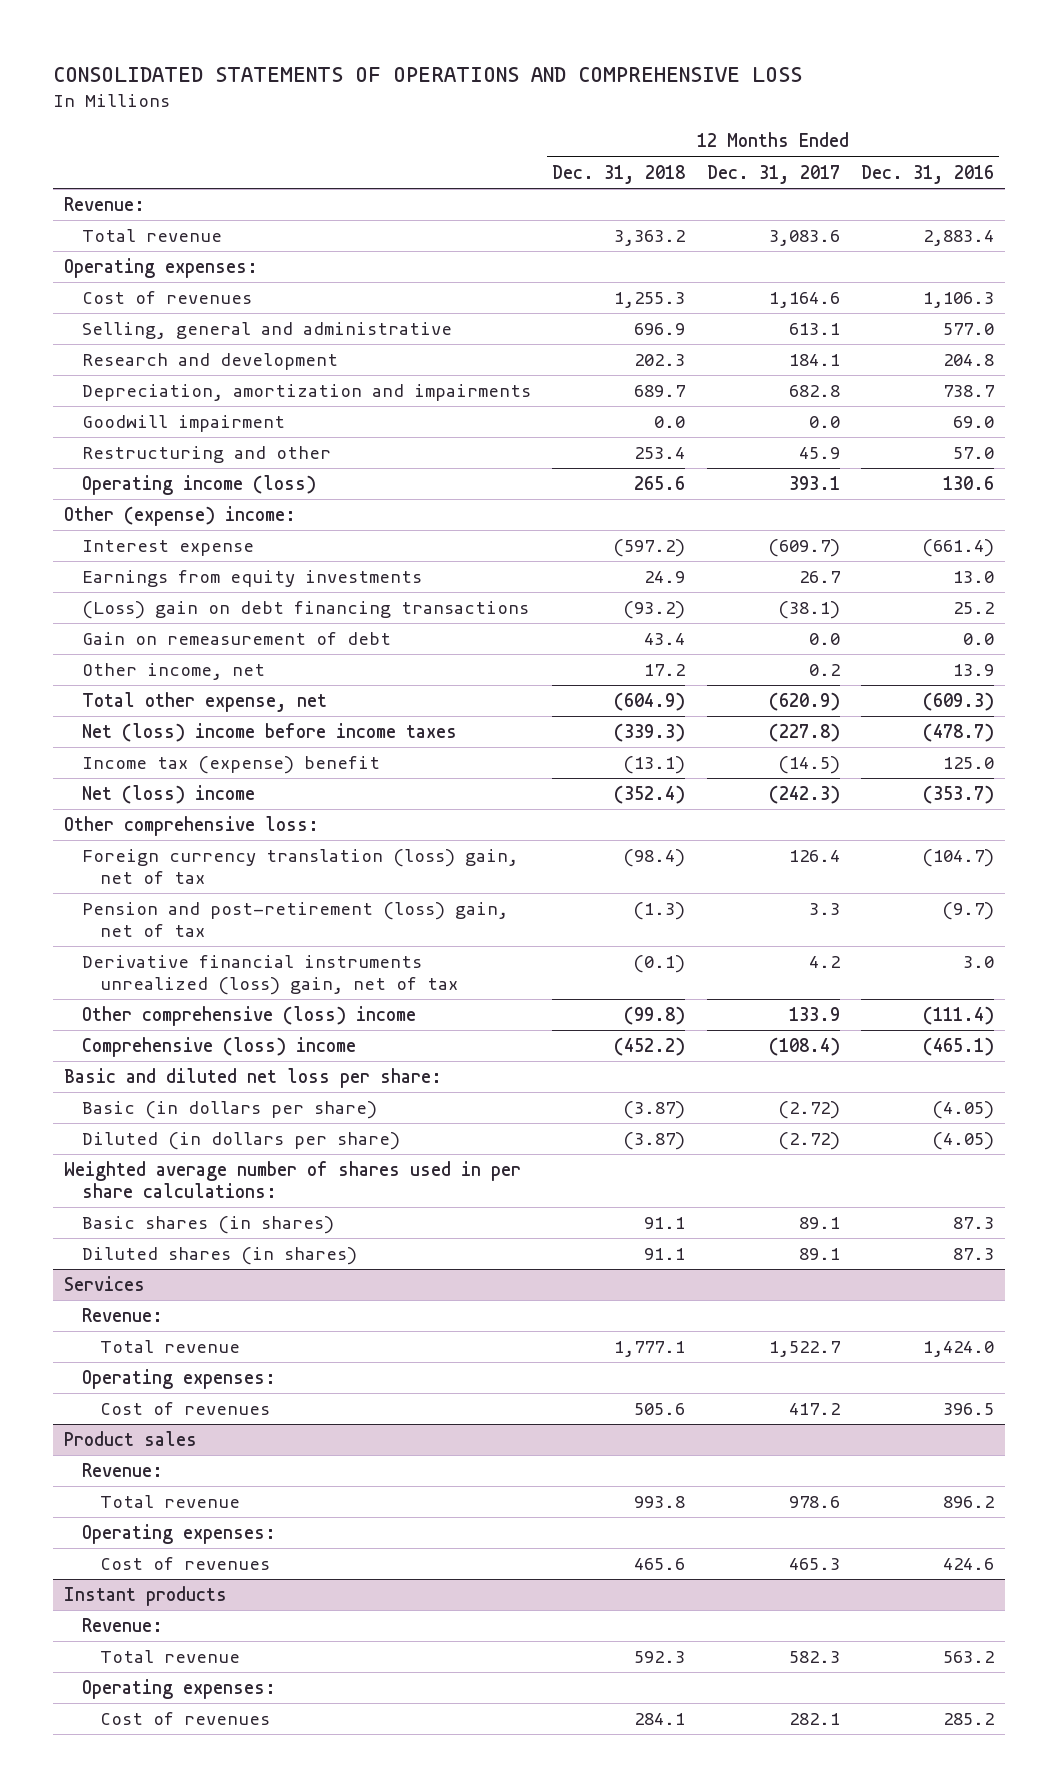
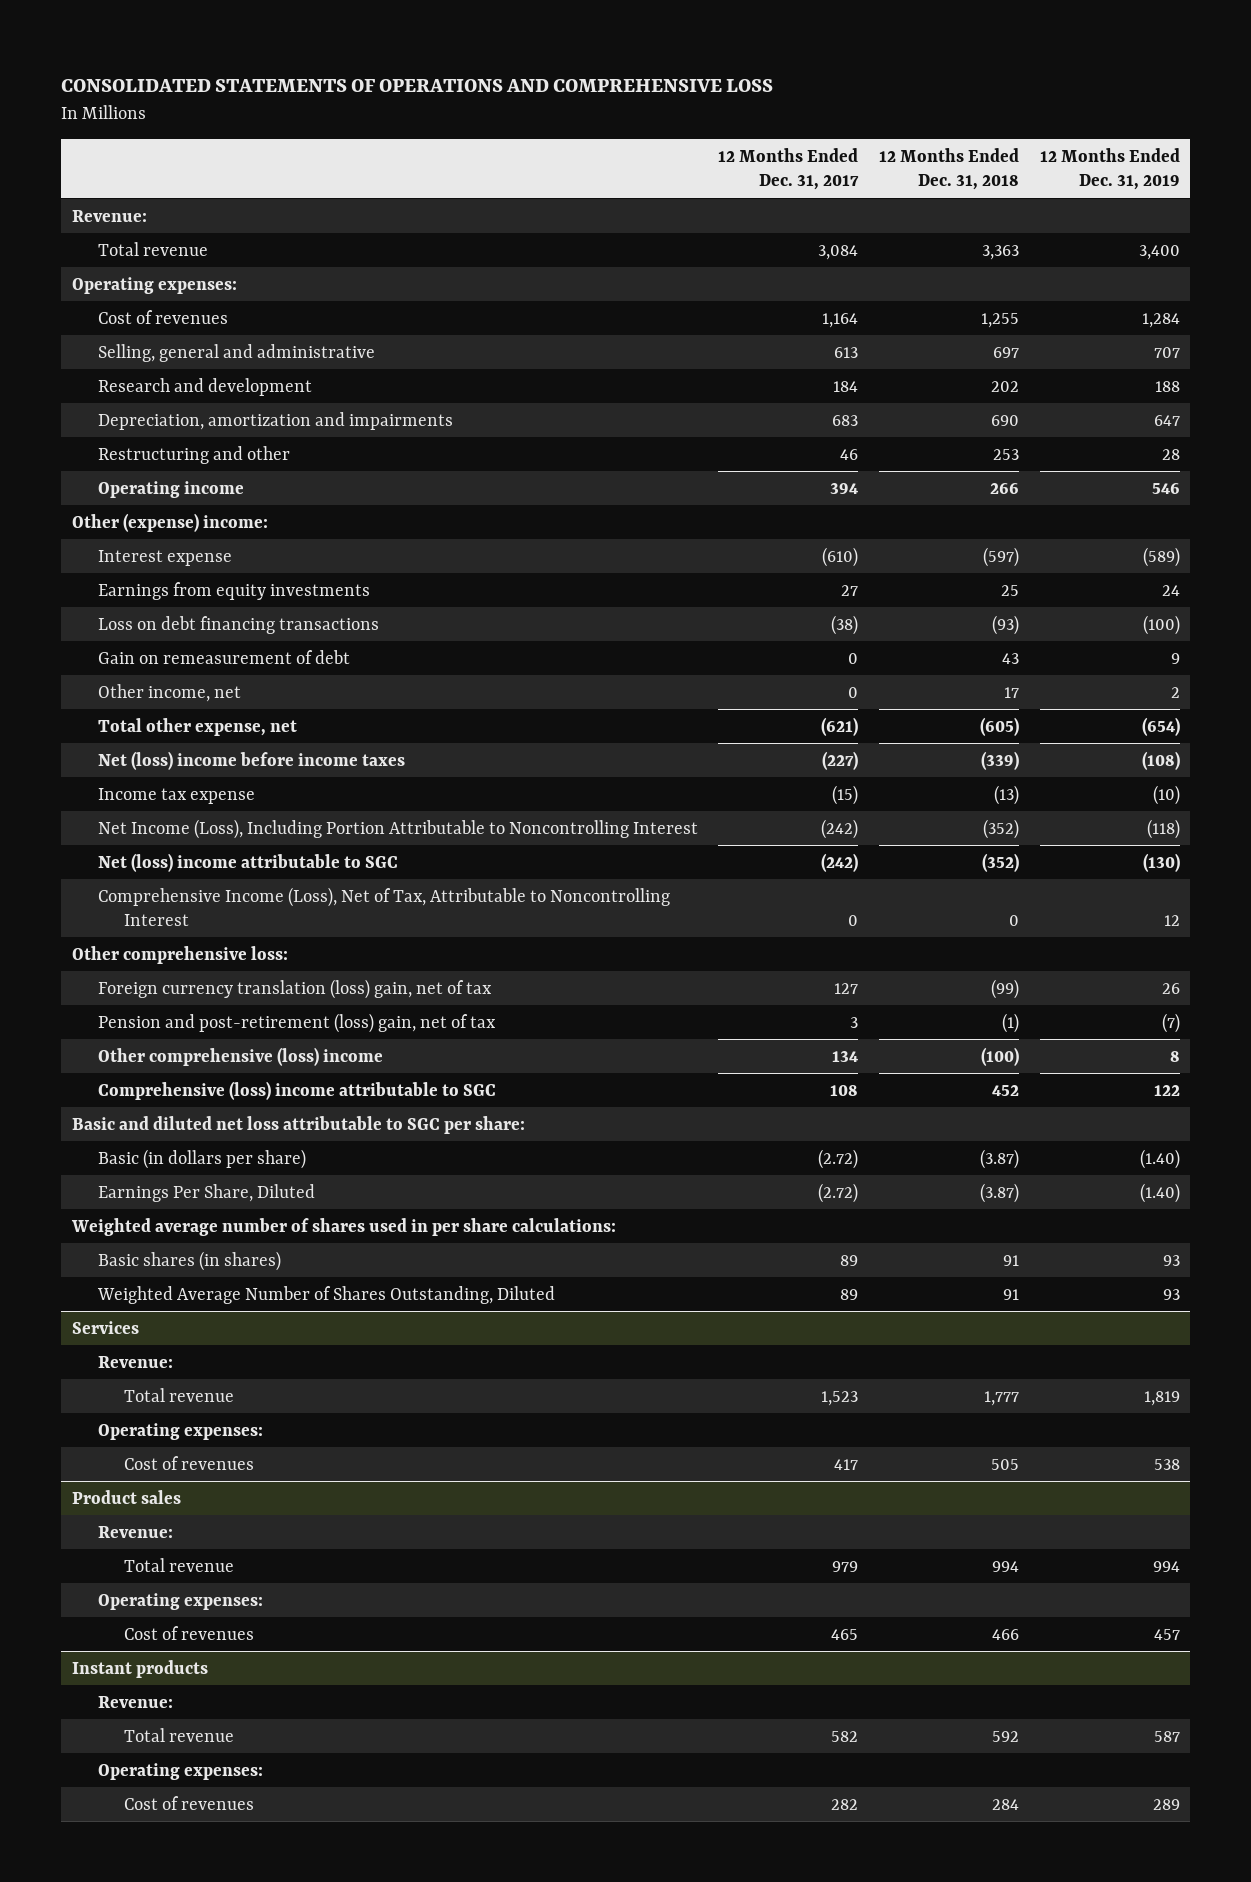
[860,164,994,184] Dec. 31, 2016 -> none
none -> [1039,148,1180,191] 12 Months Ended Dec. 31, 2019
[614,230,686,247] 3,363.2 -> [981,244,1019,260] 3,363
[768,230,840,247] 3,083.6 -> [818,244,859,260] 3,084
[81,415,285,433] Goodwill impairment -> none
[614,292,686,309] 1,255.3 -> [980,312,1019,328] 1,255
[768,292,840,309] 1,164.6 -> [822,312,859,328] 1,164
[634,323,686,336] 696.9 -> [992,346,1019,358] 697
[788,323,840,336] 613.1 -> [834,346,859,358] 613
[634,354,686,367] 202.3 -> [990,380,1019,392] 202
[788,354,840,367] 184.1 -> [833,380,859,392] 184
[634,385,686,398] 689.7 -> [990,414,1019,426] 690
[788,385,840,398] 682.8 -> [832,414,859,426] 683
[634,447,686,460] 253.4 -> [992,448,1019,460] 253
[798,447,840,460] 45.9 -> [840,448,859,460] 46
[81,475,316,496] Operating income (loss) -> [97,480,244,498] Operating income
[634,476,686,491] 265.6 -> [989,482,1019,494] 266
[788,476,840,491] 393.1 -> [830,482,859,494] 394
[613,539,686,558] (597.2) -> [982,546,1019,567] (597)
[767,539,840,558] (609.7) -> [822,546,859,567] (610)
[644,571,686,584] 24.9 -> [1000,584,1019,596] 25
[798,571,840,584] 26.7 -> [841,584,859,596] 27
[81,601,529,620] (Loss) gain on debt financing transactions -> [97,615,379,634] Loss on debt financing transactions
[623,601,686,620] (93.2) -> [991,614,1019,635] (93)
[777,601,840,620] (38.1) -> [831,614,859,635] (38)
[644,633,686,646] 43.4 -> [1001,652,1019,664] 43
[808,633,840,646] 0.0 -> [848,652,859,664] 0
[644,664,686,677] 17.2 -> [1003,686,1019,698] 17
[808,664,840,677] 0.2 -> [848,686,859,698] 0
[614,692,686,712] (604.9) -> [979,716,1019,736] (605)
[768,692,840,712] (620.9) -> [821,716,859,736] (621)
[614,723,686,743] (339.3) -> [980,750,1019,770] (339)
[768,723,840,743] (227.8) -> [822,750,859,770] (227)
[81,756,380,775] Income tax (expense) benefit -> [97,787,255,804] Income tax expense
[623,756,686,775] (13.1) -> [993,784,1019,805] (13)
[777,756,840,775] (14.5) -> [832,784,859,805] (15)
none -> [97,818,698,839] Net Income (Loss), Including Portion Attributable to Noncontrolling Interest
[81,785,255,805] Net (loss) income -> [97,852,398,872] Net (loss) income attributable to SGC
[614,785,686,805] (352.4) -> [981,852,1019,872] (352)
[768,785,840,805] (242.3) -> [821,852,859,872] (242)
none -> [97,886,670,926] Comprehensive Income (Loss), Net of Tax, Attributable to Noncontrolling Interest
[81,955,459,995] Derivative financial instruments unrealized (loss) gain, net of tax -> none
[623,849,686,868] (98.4) -> [990,978,1019,999] (99)
[788,850,840,863] 126.4 -> [834,982,859,994] 127
[633,902,686,921] (1.3) -> [1001,1012,1019,1033] (1)
[808,903,840,916] 3.3 -> [850,1016,859,1028] 3
[624,1006,686,1026] (99.8) -> [980,1046,1019,1066] (100)
[788,1007,840,1022] 133.9 -> [832,1050,859,1062] 134
[81,1037,356,1058] Comprehensive (loss) income -> [97,1080,496,1100] Comprehensive (loss) income attributable to SGC
[614,1037,686,1057] (452.2) -> [991,1084,1019,1096] 452
[768,1037,840,1057] (108.4) -> [830,1084,859,1096] 108
[63,1068,442,1089] Basic and diluted net loss per share: -> [71,1115,525,1134] Basic and diluted net loss attributable to SGC per share:
[81,1132,400,1151] Diluted (in dollars per share) -> [97,1183,315,1202] Earnings Per Share, Diluted
[644,1217,686,1230] 91.1 -> [1002,1254,1019,1266] 91
[798,1217,840,1230] 89.1 -> [840,1254,859,1266] 89
[81,1247,357,1266] Diluted shares (in shares) -> [96,1285,555,1304] Weighted Average Number of Shares Outstanding, Diluted
[644,1248,686,1261] 91.1 -> [1002,1288,1019,1300] 91
[798,1248,840,1261] 89.1 -> [840,1288,859,1300] 89
[614,1341,686,1358] 1,777.1 -> [983,1390,1019,1406] 1,777
[768,1341,840,1358] 1,522.7 -> [821,1390,859,1406] 1,523
[634,1403,686,1416] 505.6 -> [990,1458,1019,1470] 505
[788,1403,840,1416] 417.2 -> [834,1458,859,1470] 417
[634,1496,686,1509] 993.8 -> [991,1560,1019,1572] 994
[788,1496,840,1509] 978.6 -> [832,1560,859,1572] 979
[634,1558,686,1571] 465.6 -> [991,1628,1019,1640] 466
[788,1558,840,1571] 465.3 -> [831,1628,859,1640] 465
[634,1651,686,1664] 592.3 -> [991,1730,1019,1742] 592
[788,1651,840,1664] 582.3 -> [831,1730,859,1742] 582
[634,1713,686,1726] 284.1 -> [991,1798,1019,1810] 284
[788,1713,840,1726] 282.1 -> [831,1798,859,1810] 282

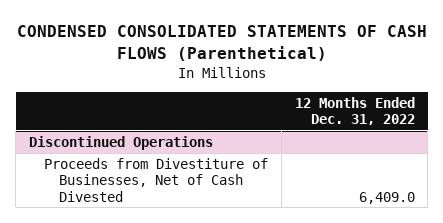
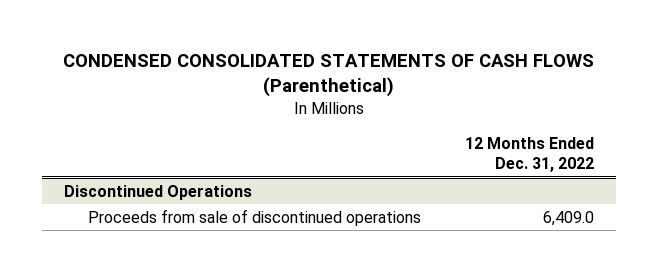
[44,157,269,202] Proceeds from Divestiture of Businesses, Net of Cash Divested -> [88,208,422,226] Proceeds from sale of discontinued operations

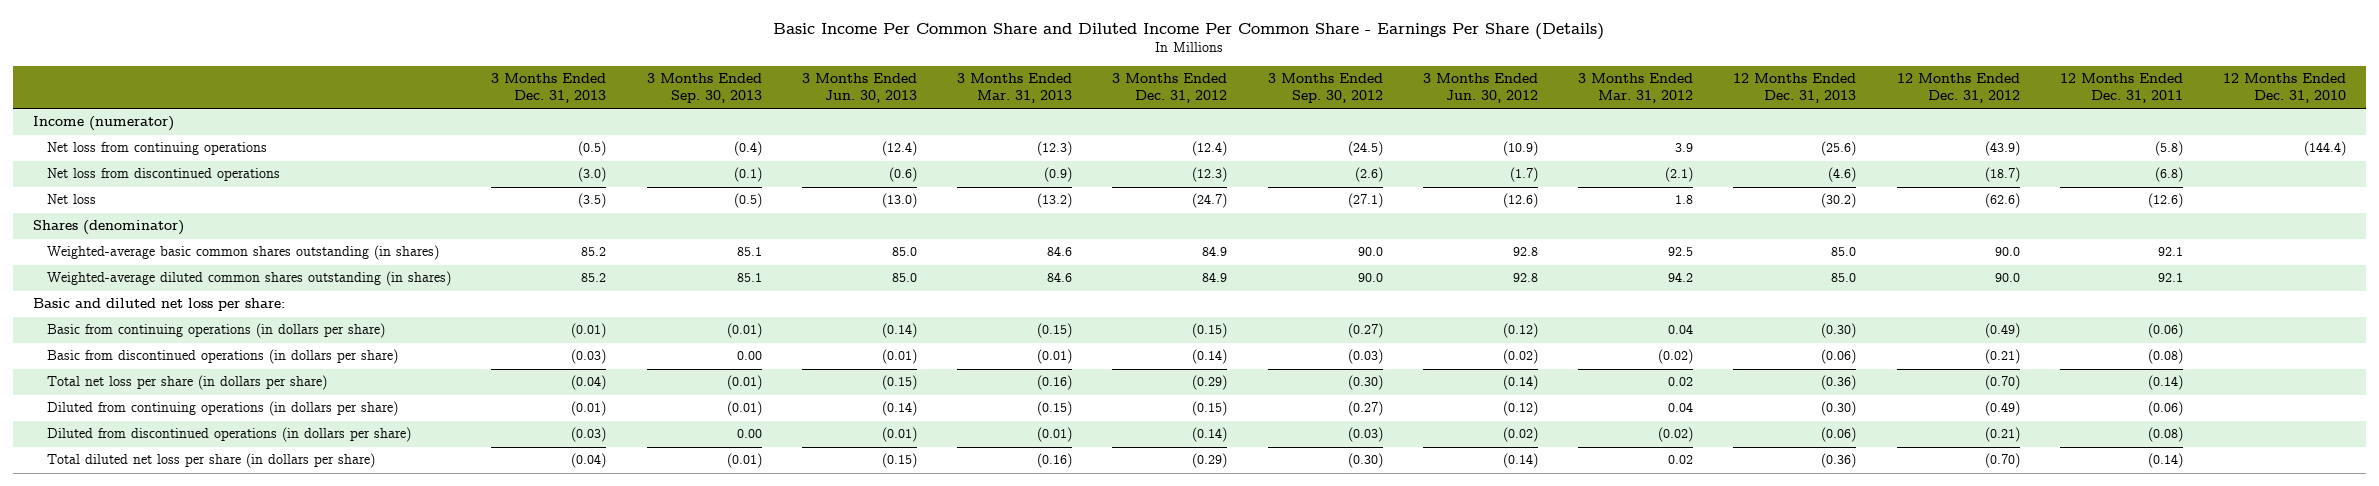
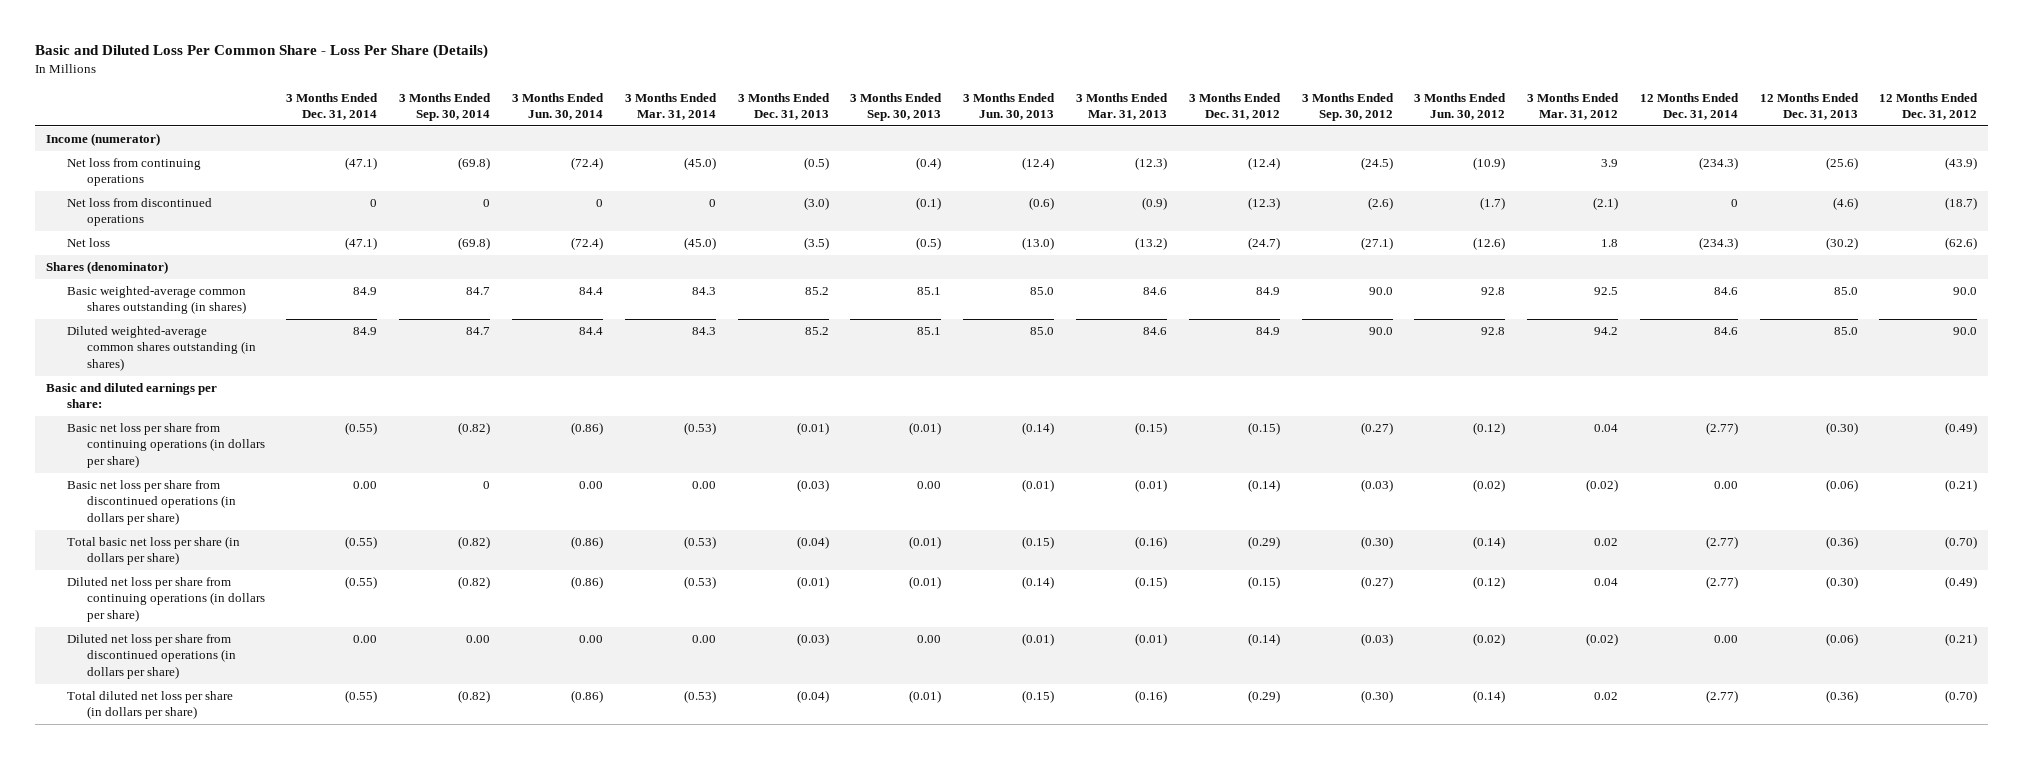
[773,22,1605,40] Basic Income Per Common Share and Diluted Income Per Common Share - Earnings Per Share (Details) -> [35,44,489,60] Basic and Diluted Loss Per Common Share - Loss Per Share (Details)
[2059,73,2183,104] 12 Months Ended Dec. 31, 2011 -> none
[2223,73,2347,104] 12 Months Ended Dec. 31, 2010 -> none
none -> [286,92,379,121] 3 Months Ended Dec. 31, 2014
none -> [399,92,492,122] 3 Months Ended Sep. 30, 2014
none -> [512,92,605,121] 3 Months Ended Jun. 30, 2014
none -> [624,92,717,121] 3 Months Ended Mar. 31, 2014
none -> [1639,92,1739,121] 12 Months Ended Dec. 31, 2014
[47,245,440,261] Weighted-average basic common shares outstanding (in shares) -> [66,285,246,315] Basic weighted-average common shares outstanding (in shares)
[47,271,452,287] Weighted-average diluted common shares outstanding (in shares) -> [66,325,256,371] Diluted weighted-average common shares outstanding (in shares)
[32,298,285,312] Basic and diluted net loss per share: -> [46,382,218,409] Basic and diluted earnings per share:
[47,323,386,339] Basic from continuing operations (in dollars per share) -> [66,422,265,468] Basic net loss per share from continuing operations (in dollars per share)
[47,349,399,365] Basic from discontinued operations (in dollars per share) -> [66,479,236,525] Basic net loss per share from discontinued operations (in dollars per share)
[47,375,328,391] Total net loss per share (in dollars per share) -> [66,535,240,566] Total basic net loss per share (in dollars per share)
[47,401,399,417] Diluted from continuing operations (in dollars per share) -> [66,576,265,622] Diluted net loss per share from continuing operations (in dollars per share)
[47,427,412,443] Diluted from discontinued operations (in dollars per share) -> [66,633,236,679] Diluted net loss per share from discontinued operations (in dollars per share)

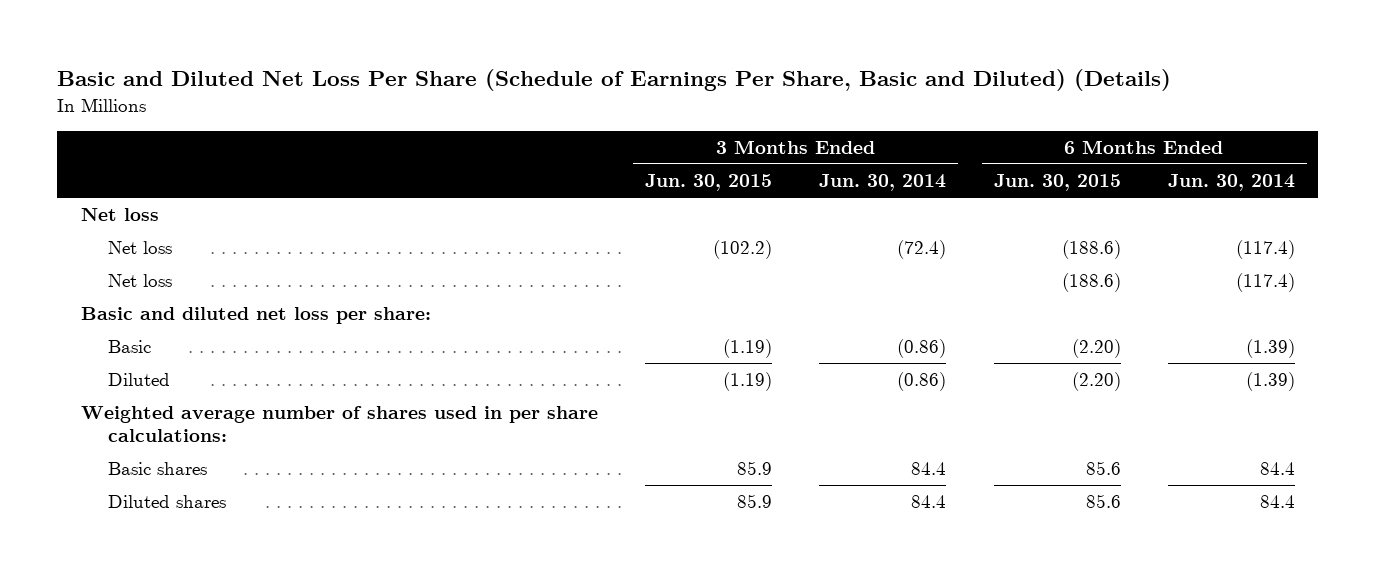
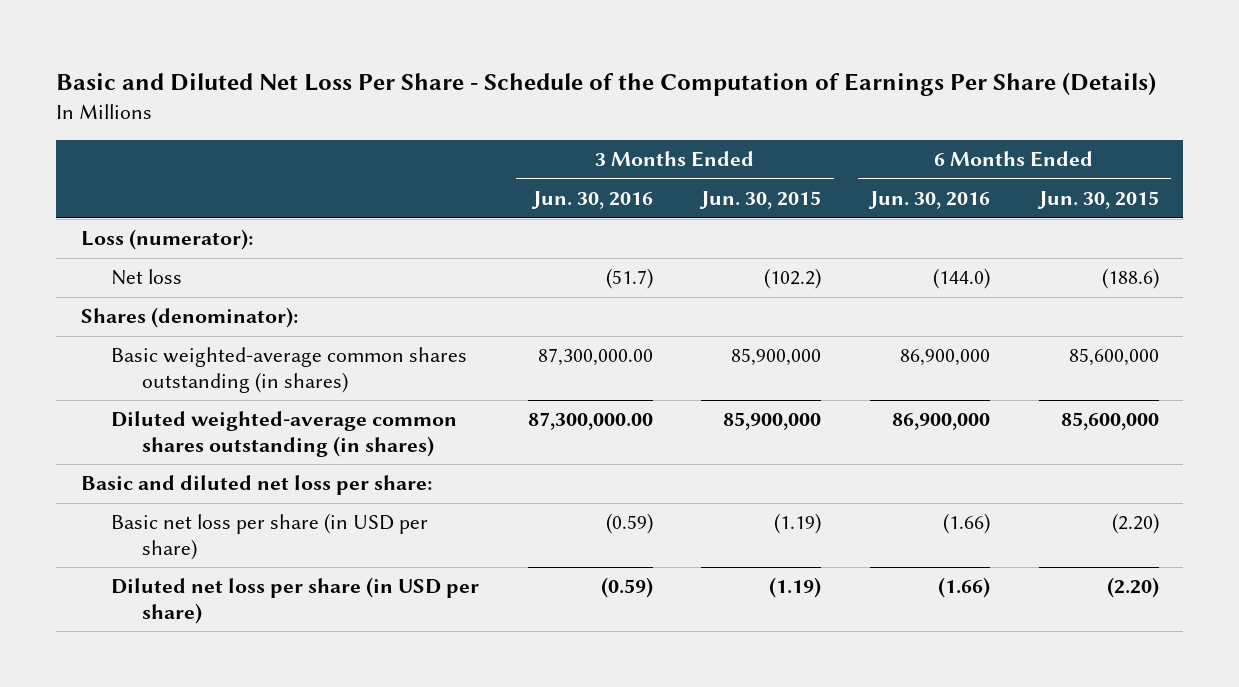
[57,69,1172,92] Basic and Diluted Net Loss Per Share (Schedule of Earnings Per Share, Basic and Diluted) (Details) -> [56,71,1157,96] Basic and Diluted Net Loss Per Share - Schedule of the Computation of Earnings Per Share (Details)
[819,173,947,191] Jun. 30, 2014 -> none
[1167,173,1295,191] Jun. 30, 2014 -> none
none -> [530,191,653,210] Jun. 30, 2016
none -> [867,191,990,210] Jun. 30, 2016
[80,208,159,222] Net loss -> [80,229,253,251] Loss (numerator):
[107,274,172,288] Net loss -> none
none -> [80,307,298,329] Shares (denominator):
none -> [111,347,468,393] Basic weighted-average common shares outstanding (in shares)
none -> [111,411,458,457] Diluted weighted-average common shares outstanding (in shares)
[80,406,598,442] Weighted average number of shares used in per share calculations: -> none
[107,462,207,476] Basic shares -> none
[107,495,226,509] Diluted shares -> none
[107,340,151,354] Basic -> [111,513,429,560] Basic net loss per share (in USD per share)
[107,373,170,387] Diluted -> [111,577,480,624] Diluted net loss per share (in USD per share)

